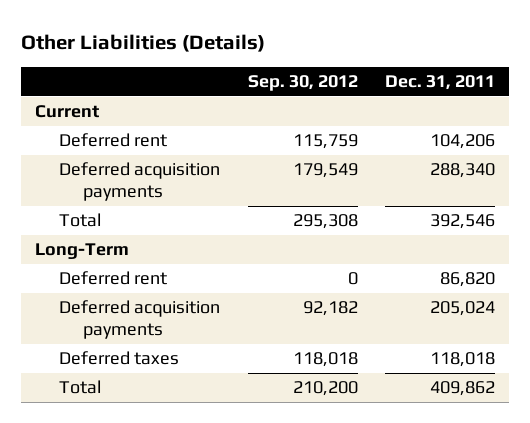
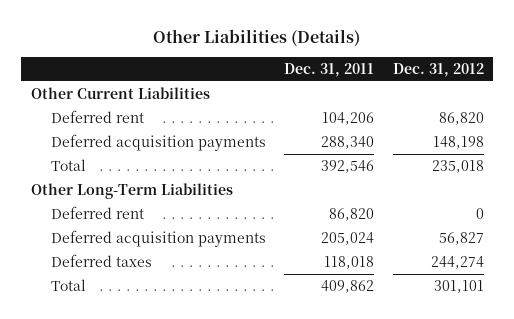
[247,74,358,91] Sep. 30, 2012 -> none
none -> [392,63,484,78] Dec. 31, 2012
[34,105,99,119] Current -> [30,87,210,100] Other Current Liabilities
[34,243,129,260] Long-Term -> [30,183,233,200] Other Long-Term Liabilities

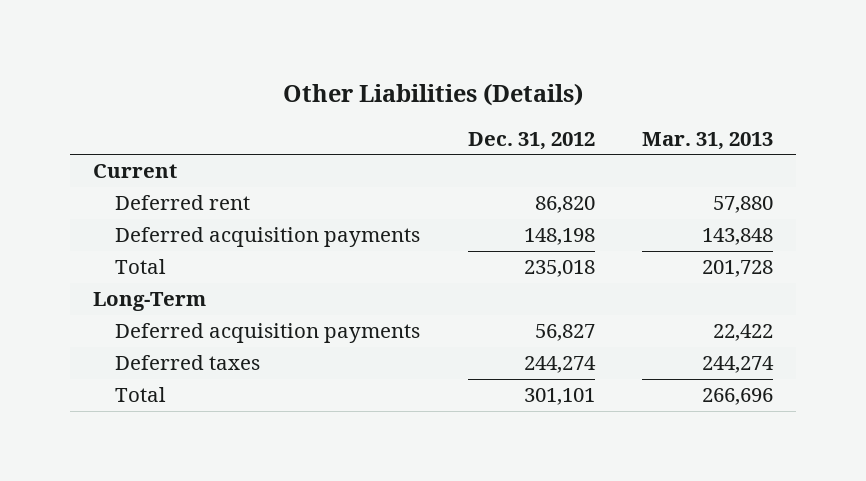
[284,63,375,78] Dec. 31, 2011 -> none
none -> [641,131,773,150] Mar. 31, 2013
[30,87,210,100] Other Current Liabilities -> [93,164,178,179] Current
[50,206,144,220] Deferred rent -> none
[30,183,233,200] Other Long-Term Liabilities -> [93,292,207,312] Long-Term

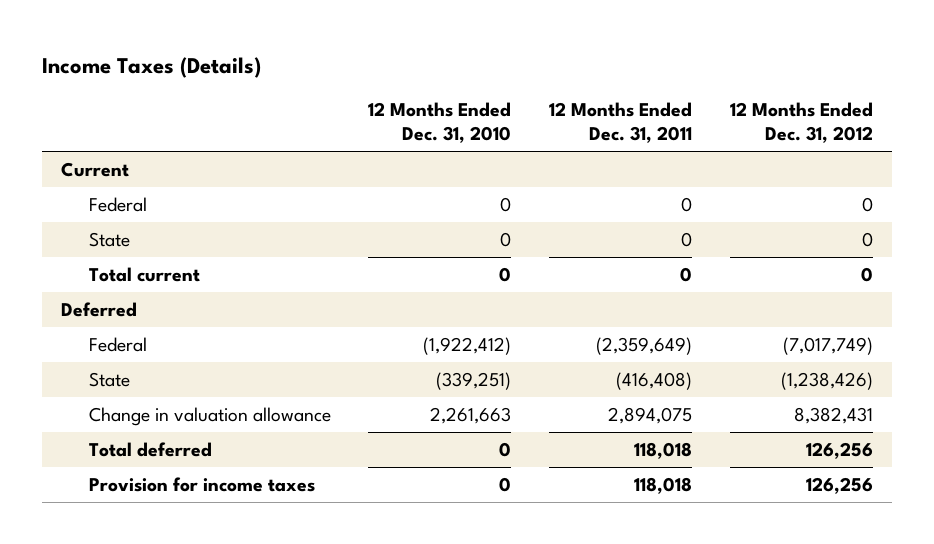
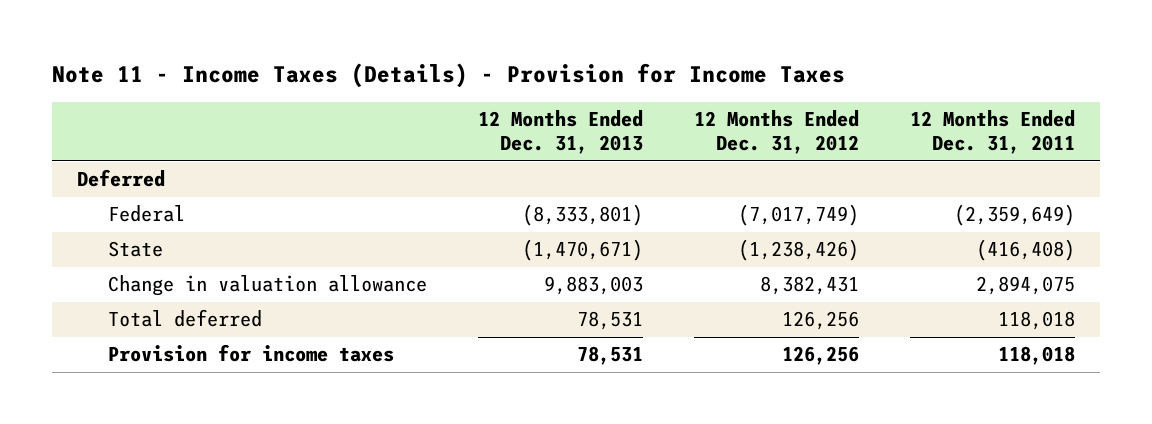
[42,56,262,78] Income Taxes (Details) -> [51,63,845,89] Note 11 - Income Taxes (Details) - Provision for Income Taxes
[368,102,512,144] 12 Months Ended Dec. 31, 2010 -> none
none -> [477,110,643,155] 12 Months Ended Dec. 31, 2013
[60,161,129,177] Current -> none
[88,196,147,212] Federal -> none
[88,231,130,247] State -> none
[88,266,200,282] Total current -> none

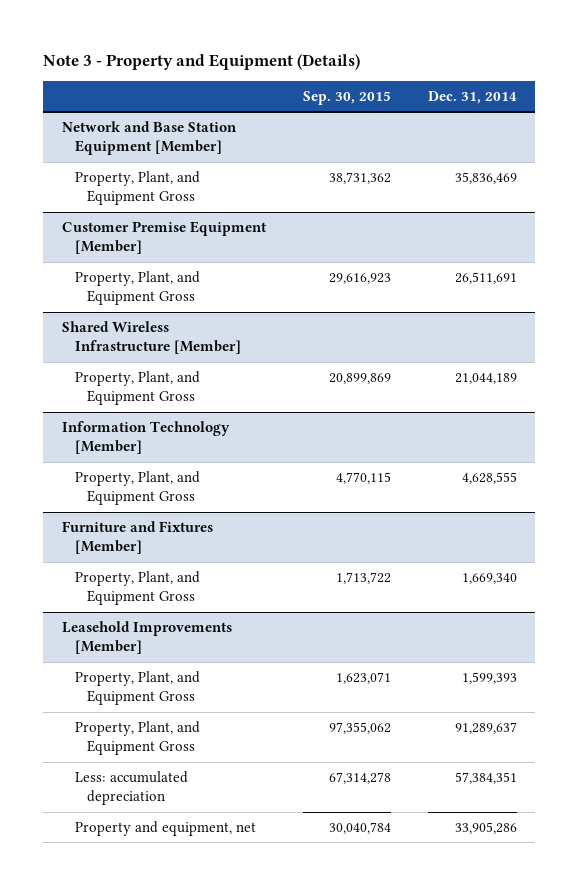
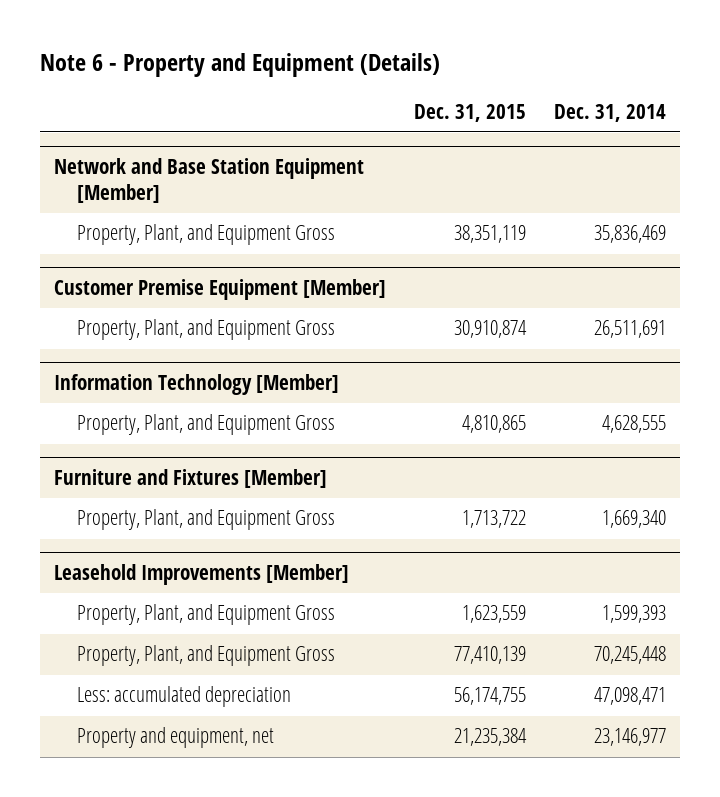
[43,54,361,71] Note 3 - Property and Equipment (Details) -> [39,53,440,78] Note 6 - Property and Equipment (Details)
[302,91,391,106] Sep. 30, 2015 -> none
none -> [413,103,526,122] Dec. 31, 2015
[61,320,241,355] Shared Wireless Infrastructure [Member] -> none
[74,370,200,406] Property, Plant, and Equipment Gross -> none
[454,721,517,734] 91,289,637 -> [593,646,666,665] 70,245,448
[454,771,517,784] 57,384,351 -> [593,687,666,706] 47,098,471
[454,821,517,834] 33,905,286 -> [593,728,666,747] 23,146,977

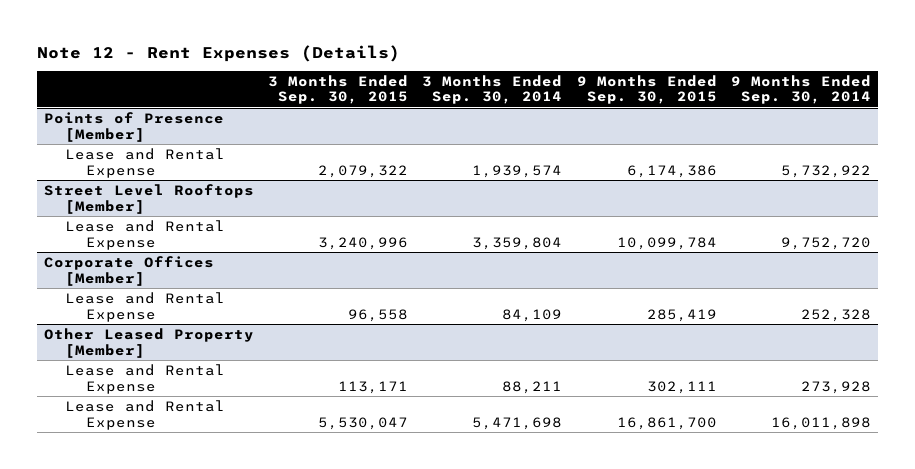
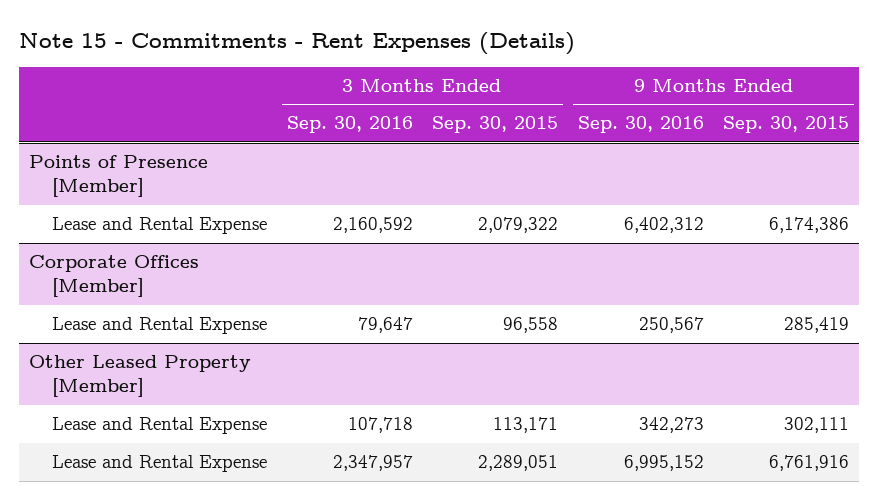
[36,44,400,62] Note 12 - Rent Expenses (Details) -> [19,32,576,56] Note 15 - Commitments - Rent Expenses (Details)
[422,74,563,105] 3 Months Ended Sep. 30, 2014 -> none
[731,74,872,105] 9 Months Ended Sep. 30, 2014 -> none
none -> [286,116,413,134] Sep. 30, 2016
none -> [577,116,704,134] Sep. 30, 2016
[43,183,254,214] Street Level Rooftops [Member] -> none
[64,219,225,250] Lease and Rental Expense -> none
[318,416,409,430] 5,530,047 -> [478,455,559,472] 2,289,051
[616,416,717,430] 16,861,700 -> [769,455,850,472] 6,761,916

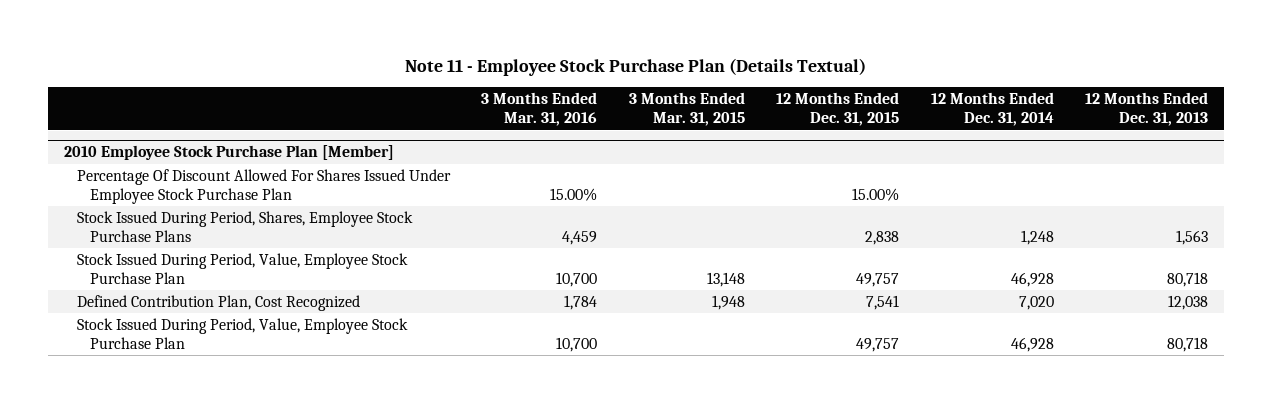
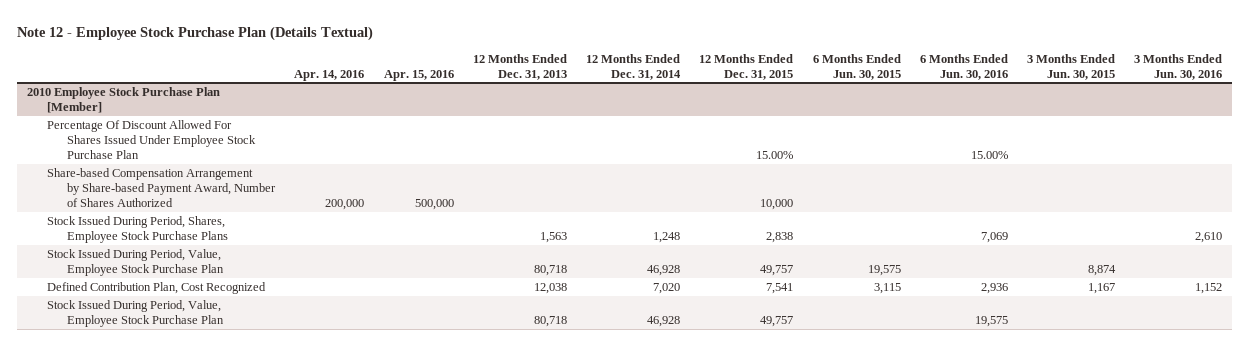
[405,58,867,77] Note 11 - Employee Stock Purchase Plan (Details Textual) -> [17,25,374,41] Note 12 - Employee Stock Purchase Plan (Details Textual)
[481,92,598,127] 3 Months Ended Mar. 31, 2016 -> none
[628,92,745,127] 3 Months Ended Mar. 31, 2015 -> none
none -> [294,69,365,81] Apr. 14, 2016
none -> [383,69,454,81] Apr. 15, 2016
none -> [812,53,901,80] 6 Months Ended Jun. 30, 2015
none -> [919,53,1008,80] 6 Months Ended Jun. 30, 2016
none -> [1027,53,1116,80] 3 Months Ended Jun. 30, 2015
none -> [1134,53,1223,80] 3 Months Ended Jun. 30, 2016
none -> [47,168,277,207] Share-based Compensation Arrangement by Share-based Payment Award, Number of Shares Authorized

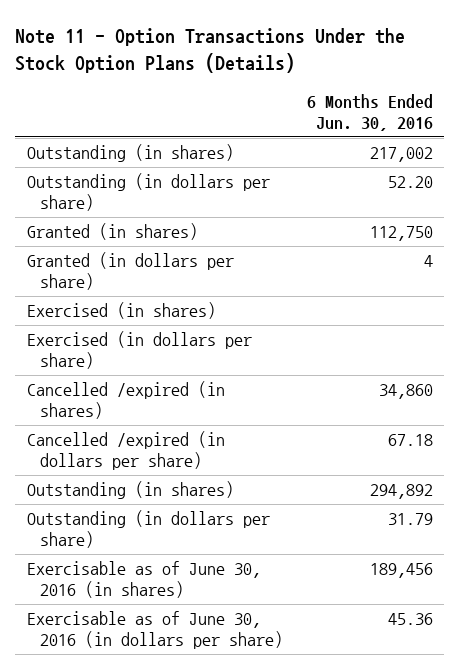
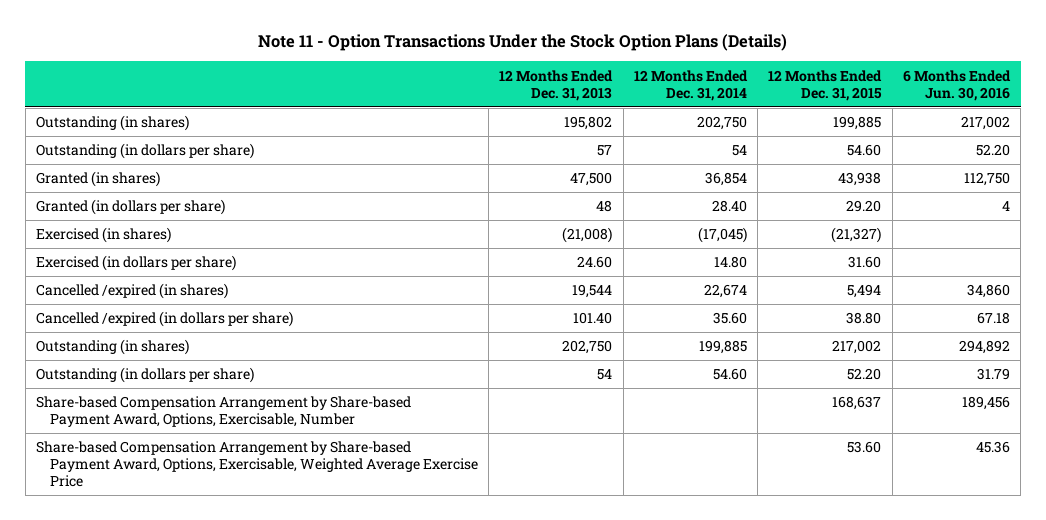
none -> [499,69,614,101] 12 Months Ended Dec. 31, 2013
none -> [633,69,748,101] 12 Months Ended Dec. 31, 2014
none -> [768,69,883,101] 12 Months Ended Dec. 31, 2015
[27,561,262,599] Exercisable as of June 30, 2016 (in shares) -> [35,396,411,428] Share-based Compensation Arrangement by Share-based Payment Award, Options, Exercisable, Number
[27,611,283,650] Exercisable as of June 30, 2016 (in dollars per share) -> [35,441,478,488] Share-based Compensation Arrangement by Share-based Payment Award, Options, Exercisable, Weighted Average Exercise Price

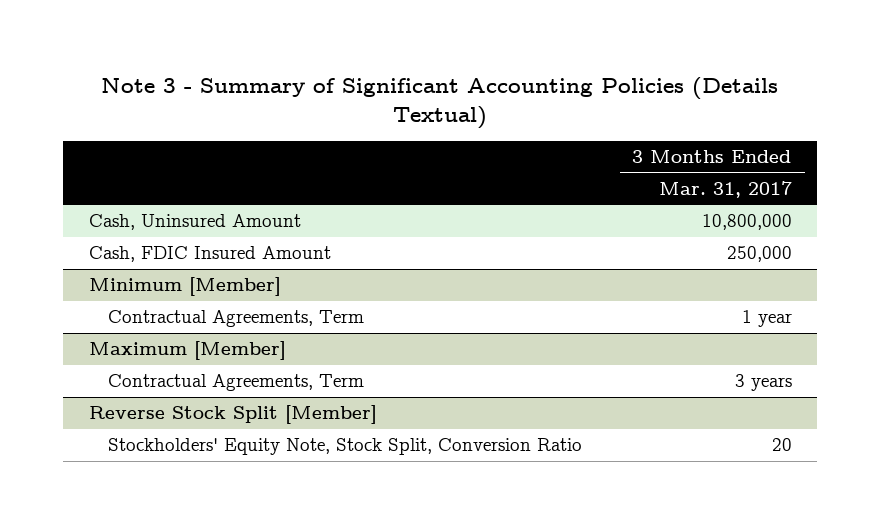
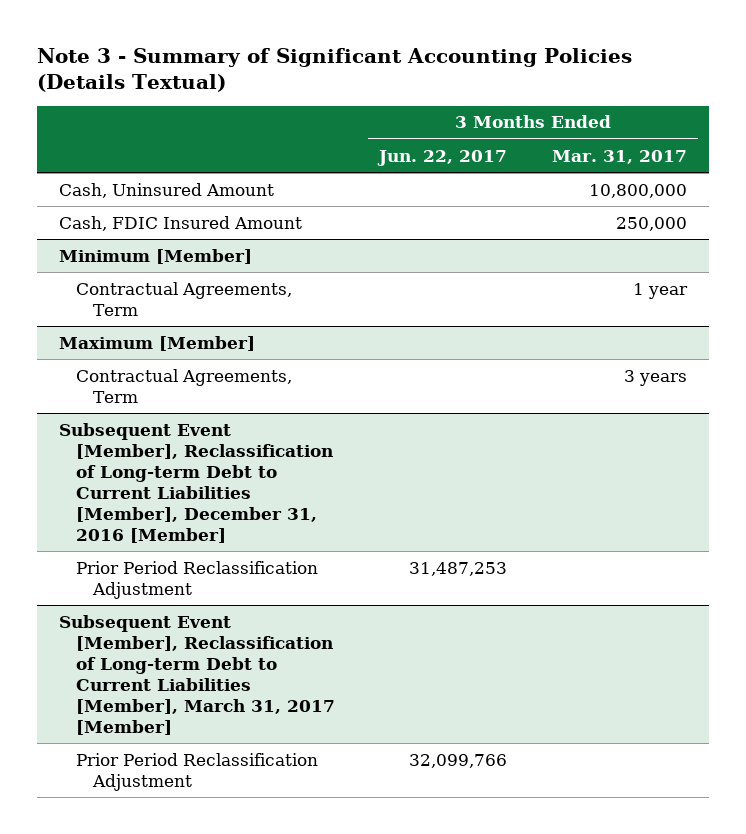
none -> [377,149,508,166] Jun. 22, 2017
[88,405,377,425] Reverse Stock Split [Member] -> none
[108,438,583,456] Stockholders' Equity Note, Stock Split, Conversion Ratio -> none
none -> [59,422,333,543] Subsequent Event [Member], Reclassification of Long-term Debt to Current Liabilities [Member], December 31, 2016 [Member]
none -> [75,560,318,599] Prior Period Reclassification Adjustment
none -> [59,614,335,735] Subsequent Event [Member], Reclassification of Long-term Debt to Current Liabilities [Member], March 31, 2017 [Member]
none -> [75,752,318,791] Prior Period Reclassification Adjustment

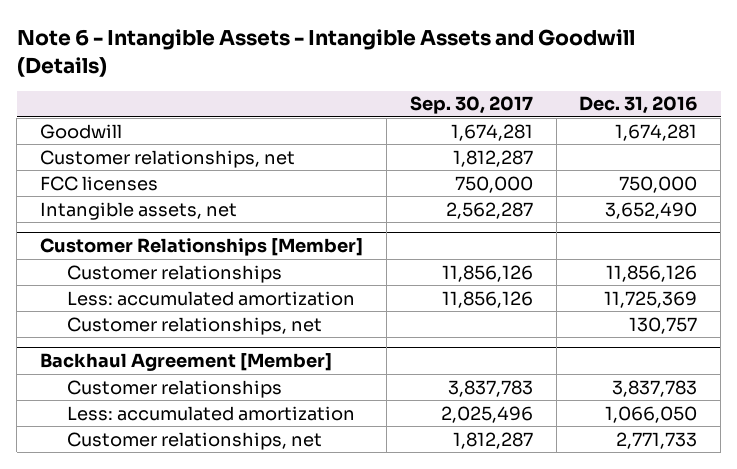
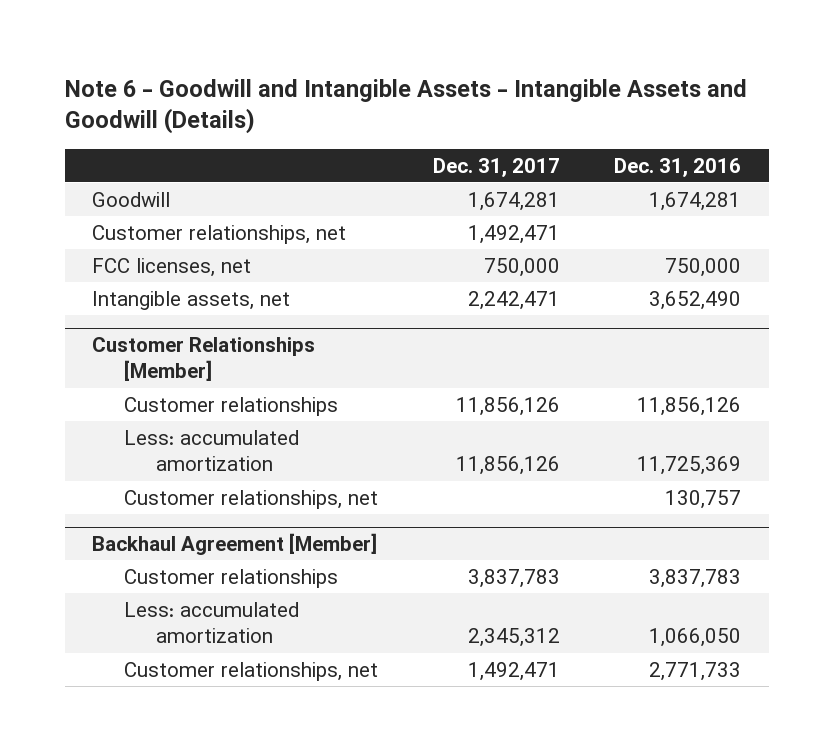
[16,28,635,77] Note 6 - Intangible Assets - Intangible Assets and Goodwill (Details) -> [64,78,747,135] Note 6 - Goodwill and Intangible Assets - Intangible Assets and Goodwill (Details)
[409,96,533,115] Sep. 30, 2017 -> none
none -> [432,157,560,177] Dec. 31, 2017
[39,175,158,191] FCC licenses -> [92,257,252,277] FCC licenses, net

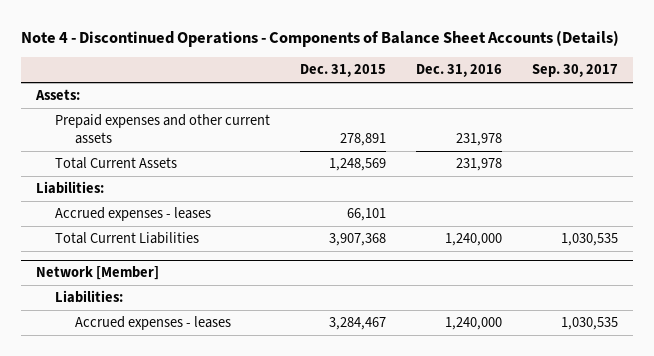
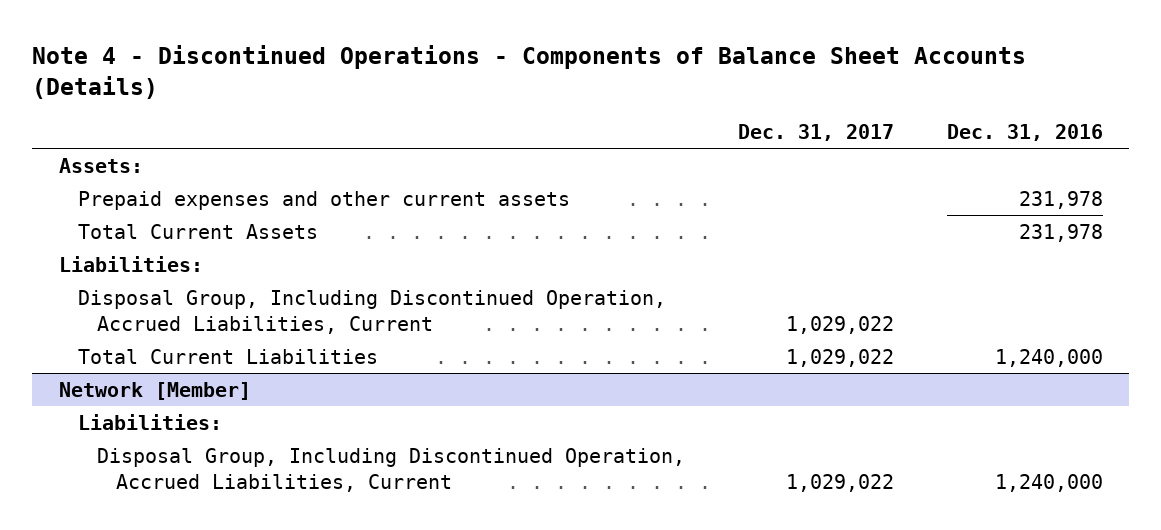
[300,64,387,78] Dec. 31, 2015 -> none
[532,64,619,78] Sep. 30, 2017 -> none
none -> [737,124,894,142] Dec. 31, 2017
[55,207,212,222] Accrued expenses - leases -> [77,289,666,335] Disposal Group, Including Discontinued Operation, Accrued Liabilities, Current
[74,316,231,331] Accrued expenses - leases -> [96,447,685,493] Disposal Group, Including Discontinued Operation, Accrued Liabilities, Current

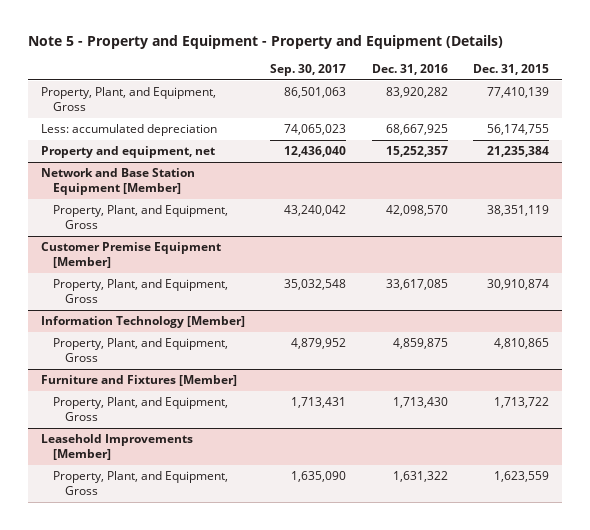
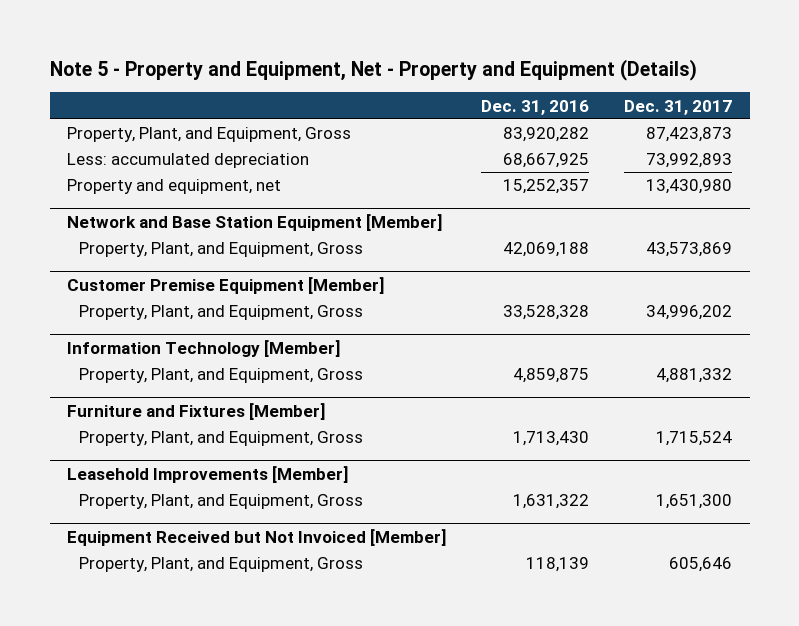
[27,34,503,49] Note 5 - Property and Equipment - Property and Equipment (Details) -> [49,58,697,81] Note 5 - Property and Equipment, Net - Property and Equipment (Details)
[270,63,347,76] Sep. 30, 2017 -> none
[473,63,550,75] Dec. 31, 2015 -> none
none -> [624,99,733,115] Dec. 31, 2017
[385,205,448,217] 42,098,570 -> [503,242,590,258] 42,069,188
[385,279,448,291] 33,617,085 -> [503,305,590,321] 33,528,328
none -> [67,528,447,546] Equipment Received but Not Invoiced [Member]
none -> [79,557,364,573] Property, Plant, and Equipment, Gross

